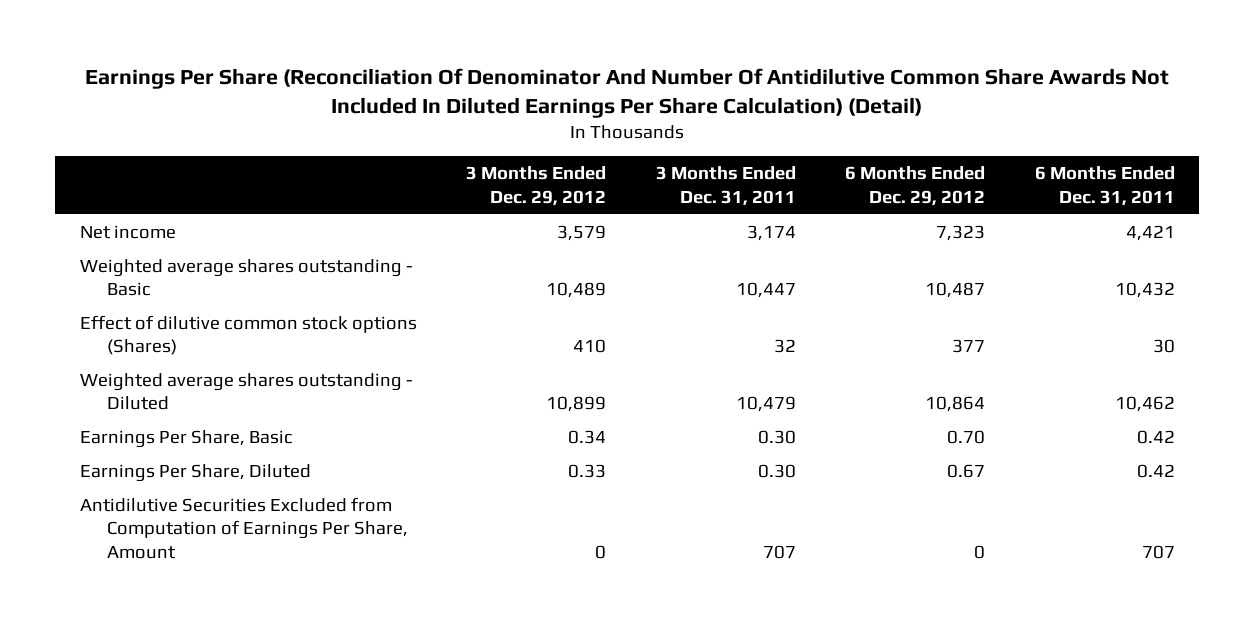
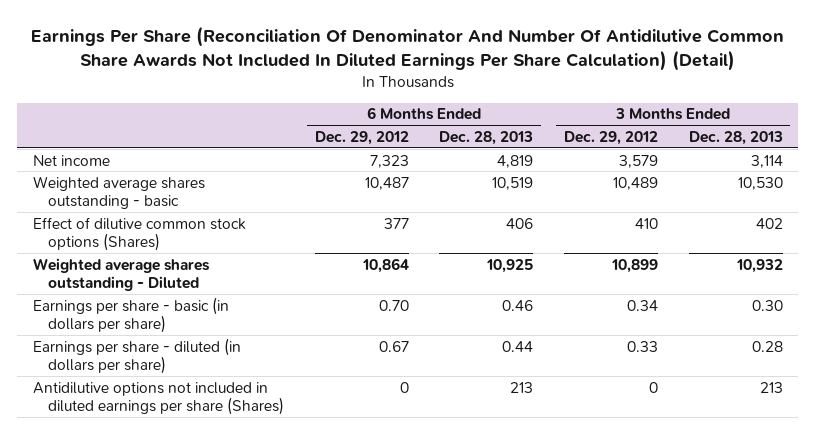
[655,166,796,206] 3 Months Ended Dec. 31, 2011 -> none
[1034,166,1175,206] 6 Months Ended Dec. 31, 2011 -> none
none -> [439,130,534,145] Dec. 28, 2013
none -> [688,130,783,145] Dec. 28, 2013
[80,258,414,297] Weighted average shares outstanding - Basic -> [32,175,205,210] Weighted average shares outstanding - basic
[80,429,294,448] Earnings Per Share, Basic -> [32,296,229,334] Earnings per share - basic (in dollars per share)
[80,463,312,482] Earnings Per Share, Diluted -> [32,337,241,375] Earnings per share - diluted (in dollars per share)
[80,496,408,559] Antidilutive Securities Excluded from Computation of Earnings Per Share, Amount -> [32,381,285,416] Antidilutive options not included in diluted earnings per share (Shares)

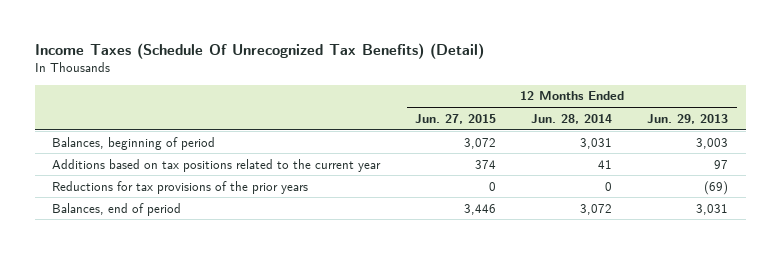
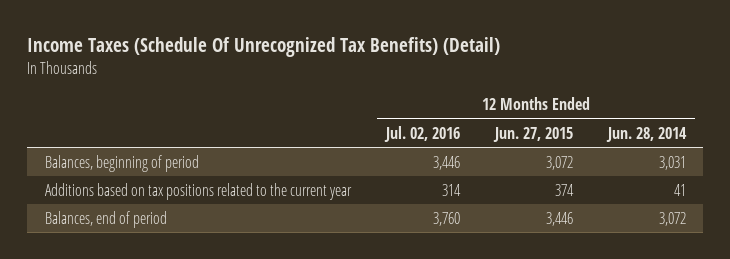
[647,113,729,124] Jun. 29, 2013 -> none
none -> [383,125,460,142] Jul. 02, 2016
[52,180,309,194] Reductions for tax provisions of the prior years -> none

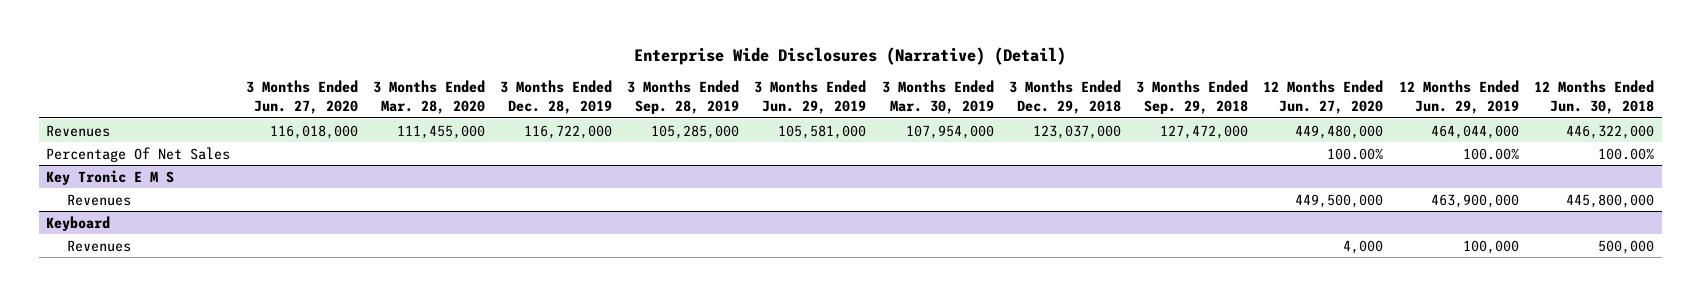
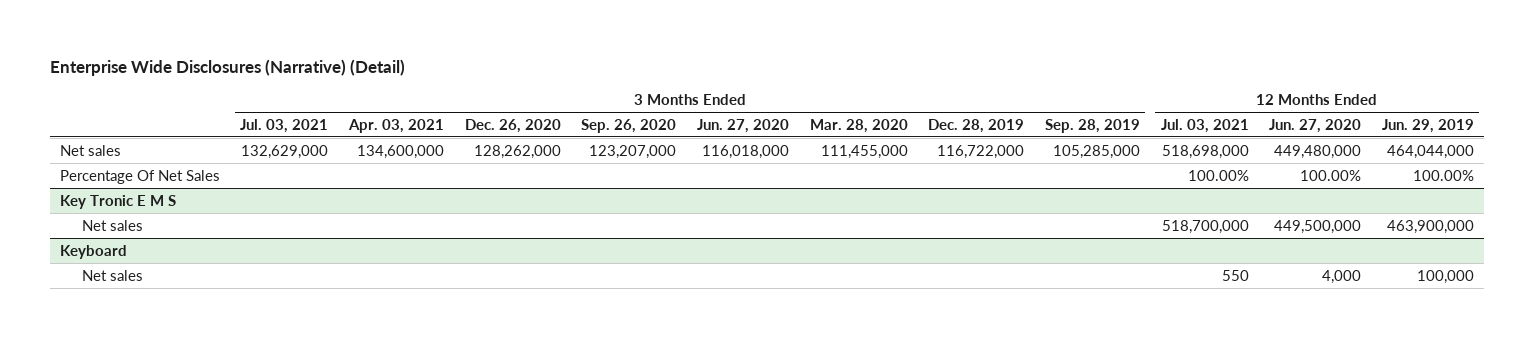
[754,80,867,115] 3 Months Ended Jun. 29, 2019 -> none
[881,80,994,115] 3 Months Ended Mar. 30, 2019 -> none
[1008,80,1121,115] 3 Months Ended Dec. 29, 2018 -> none
[1136,80,1249,115] 3 Months Ended Sep. 29, 2018 -> none
[1533,80,1654,115] 12 Months Ended Jun. 30, 2018 -> none
none -> [240,118,329,133] Jul. 03, 2021
none -> [348,118,445,133] Apr. 03, 2021
none -> [464,118,561,133] Dec. 26, 2020
none -> [581,118,677,133] Sep. 26, 2020
none -> [1160,118,1249,133] Jul. 03, 2021
[46,124,111,137] Revenues -> [59,144,121,156] Net sales
[66,193,131,206] Revenues -> [81,219,143,231] Net sales
[66,239,131,252] Revenues -> [81,269,143,281] Net sales

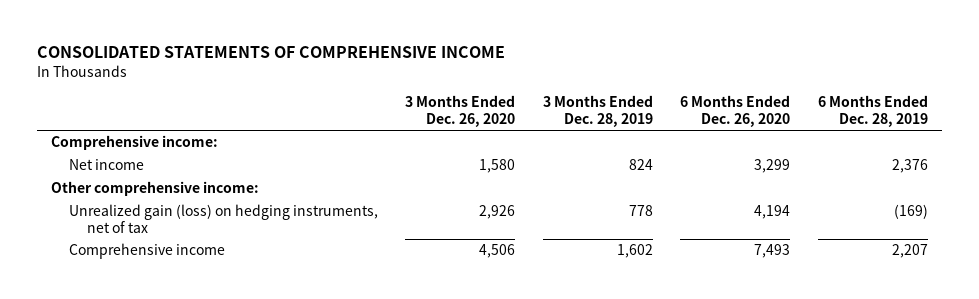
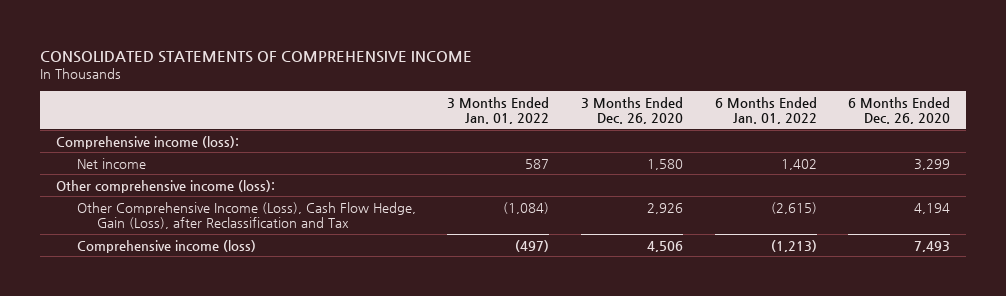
[542,95,653,127] 3 Months Ended Dec. 28, 2019 -> none
[817,95,928,127] 6 Months Ended Dec. 28, 2019 -> none
none -> [447,96,550,125] 3 Months Ended Jan. 01, 2022
none -> [714,96,817,125] 6 Months Ended Jan. 01, 2022
[50,135,218,151] Comprehensive income: -> [56,135,240,149] Comprehensive income (loss):
[50,181,259,197] Other comprehensive income: -> [56,179,276,193] Other comprehensive income (loss):
[68,204,378,234] Unrealized gain (loss) on hedging instruments, net of tax -> [76,201,416,229] Other Comprehensive Income (Loss), Cash Flow Hedge, Gain (Loss), after Reclassification and Tax
[68,243,225,260] Comprehensive income -> [76,239,256,253] Comprehensive income (loss)

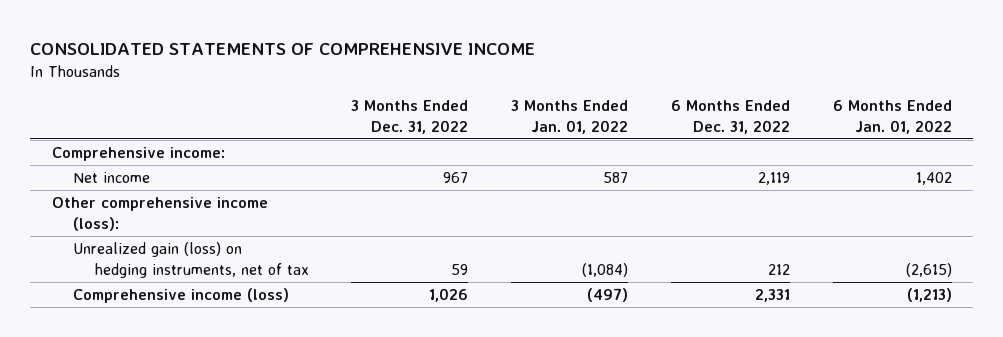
[580,96,683,125] 3 Months Ended Dec. 26, 2020 -> none
[848,96,951,125] 6 Months Ended Dec. 26, 2020 -> none
none -> [351,100,469,134] 3 Months Ended Dec. 31, 2022
none -> [670,100,790,134] 6 Months Ended Dec. 31, 2022
[56,135,240,149] Comprehensive income (loss): -> [51,147,225,162] Comprehensive income:
[76,201,416,229] Other Comprehensive Income (Loss), Cash Flow Hedge, Gain (Loss), after Reclassification and Tax -> [73,242,309,278] Unrealized gain (loss) on hedging instruments, net of tax

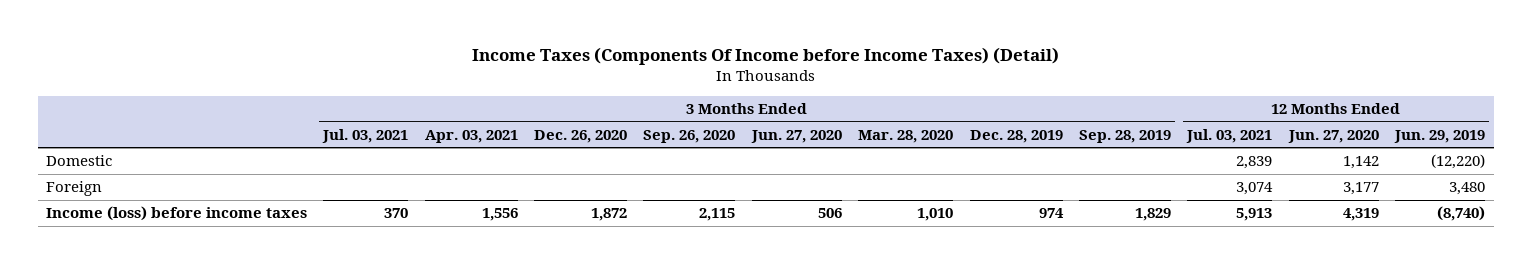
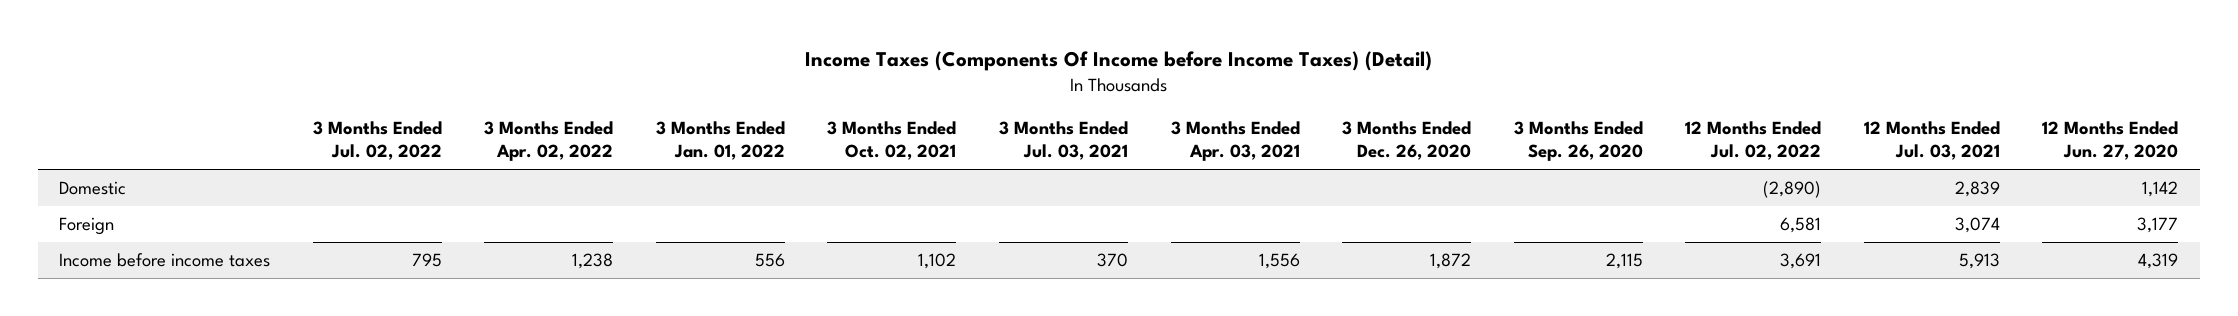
[750,129,842,143] Jun. 27, 2020 -> none
[858,129,954,143] Mar. 28, 2020 -> none
[969,129,1063,143] Dec. 28, 2019 -> none
[1079,129,1172,143] Sep. 28, 2019 -> none
[1394,129,1486,143] Jun. 29, 2019 -> none
none -> [312,120,442,161] 3 Months Ended Jul. 02, 2022
none -> [484,120,614,162] 3 Months Ended Apr. 02, 2022
none -> [655,120,785,161] 3 Months Ended Jan. 01, 2022
none -> [827,120,957,161] 3 Months Ended Oct. 02, 2021
none -> [1685,120,1822,161] 12 Months Ended Jul. 02, 2022
[45,206,307,222] Income (loss) before income taxes -> [59,252,271,267] Income before income taxes

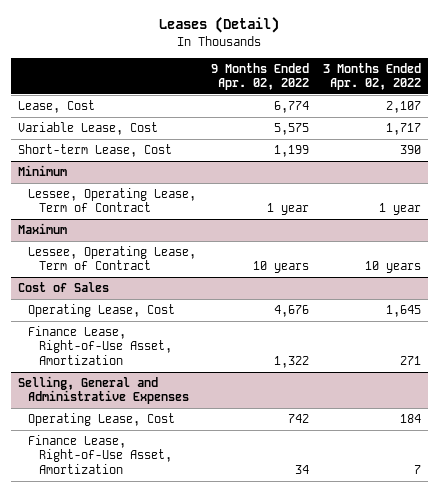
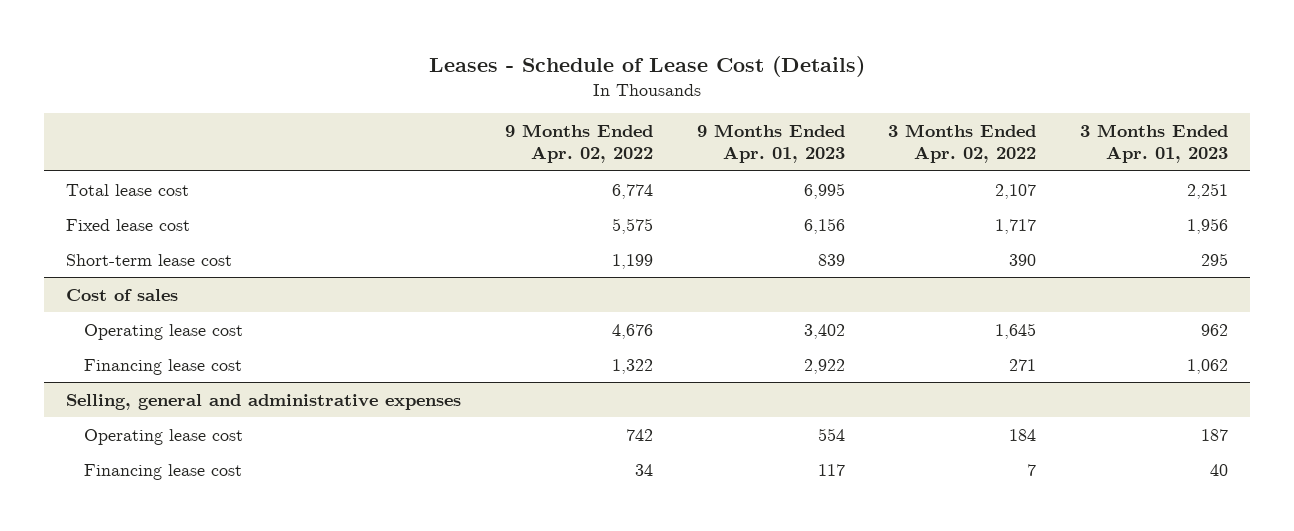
[159,17,280,34] Leases (Detail) -> [429,55,866,77] Leases - Schedule of Lease Cost (Details)
none -> [696,124,845,164] 9 Months Ended Apr. 01, 2023
none -> [1080,124,1229,164] 3 Months Ended Apr. 01, 2023
[17,165,67,177] Minimum -> none
[28,188,197,213] Lessee, Operating Lease, Term of Contract -> none
[17,223,67,235] Maximum -> none
[28,246,197,271] Lessee, Operating Lease, Term of Contract -> none
[17,100,95,114] Lease, Cost -> [66,183,190,196] Total lease cost
[17,122,158,136] Variable Lease, Cost -> [66,218,191,231] Fixed lease cost
[17,144,172,158] Short-term Lease, Cost -> [66,253,233,266] Short-term lease cost
[17,282,109,293] Cost of Sales -> [66,288,179,301] Cost of sales
[28,304,176,318] Operating Lease, Cost -> [83,323,243,340] Operating lease cost
[28,326,173,365] Finance Lease, Right-of-Use Asset, Amortization -> [83,358,242,375] Financing lease cost
[17,376,190,405] Selling, General and Administrative Expenses -> [66,393,462,410] Selling, general and administrative expenses
[28,413,176,427] Operating Lease, Cost -> [83,428,243,445] Operating lease cost
[28,435,173,474] Finance Lease, Right-of-Use Asset, Amortization -> [83,463,242,480] Financing lease cost

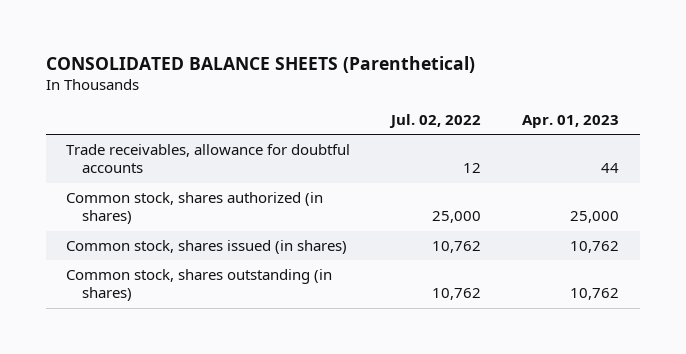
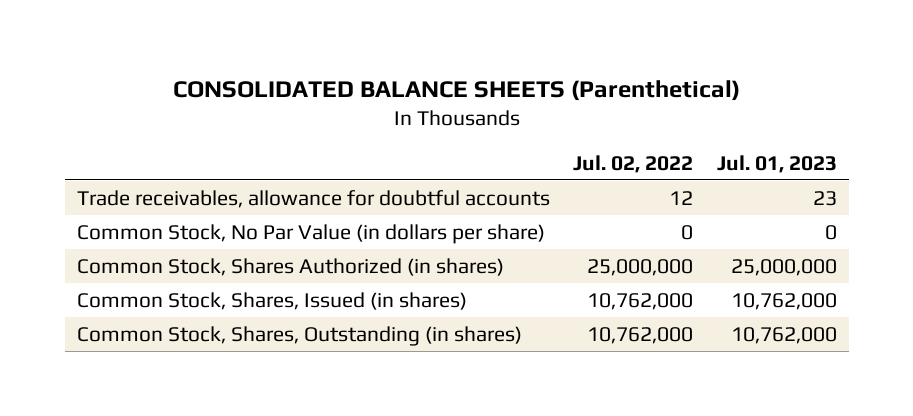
[522,115,620,129] Apr. 01, 2023 -> none
none -> [716,154,837,173] Jul. 01, 2023
none -> [76,223,545,244] Common Stock, No Par Value (in dollars per share)
[66,192,324,225] Common stock, shares authorized (in shares) -> [76,257,504,276] Common Stock, Shares Authorized (in shares)
[432,211,482,224] 25,000 -> [587,258,694,276] 25,000,000
[66,240,348,255] Common stock, shares issued (in shares) -> [76,291,467,310] Common Stock, Shares, Issued (in shares)
[432,241,482,254] 10,762 -> [587,292,694,310] 10,762,000
[66,269,333,302] Common stock, shares outstanding (in shares) -> [76,325,522,346] Common Stock, Shares, Outstanding (in shares)
[432,288,482,301] 10,762 -> [587,326,694,344] 10,762,000

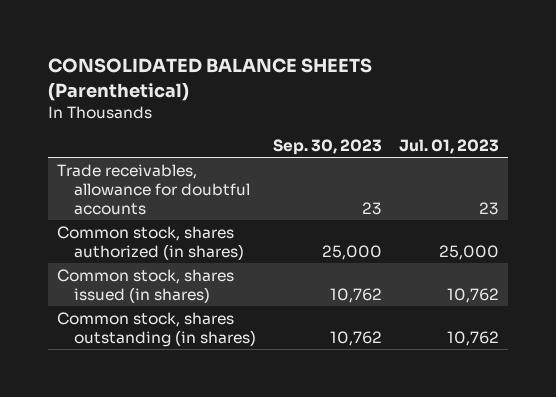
[573,154,694,173] Jul. 02, 2022 -> none
none -> [273,138,383,155] Sep. 30, 2023
[76,223,545,244] Common Stock, No Par Value (in dollars per share) -> none
[76,257,504,276] Common Stock, Shares Authorized (in shares) -> [56,225,245,260] Common stock, shares authorized (in shares)
[730,258,837,276] 25,000,000 -> [439,244,500,260] 25,000
[76,291,467,310] Common Stock, Shares, Issued (in shares) -> [56,268,234,303] Common stock, shares issued (in shares)
[730,292,837,310] 10,762,000 -> [447,287,500,303] 10,762
[76,325,522,346] Common Stock, Shares, Outstanding (in shares) -> [56,311,257,347] Common stock, shares outstanding (in shares)
[730,326,837,344] 10,762,000 -> [447,330,500,346] 10,762

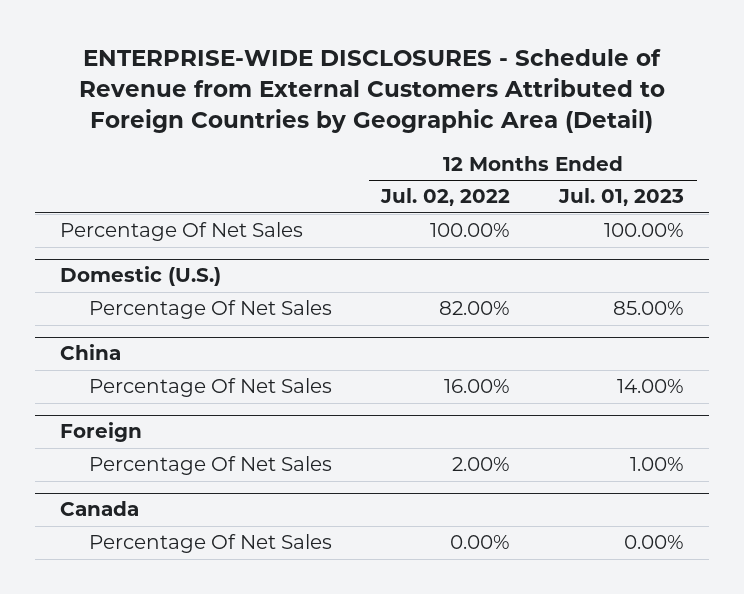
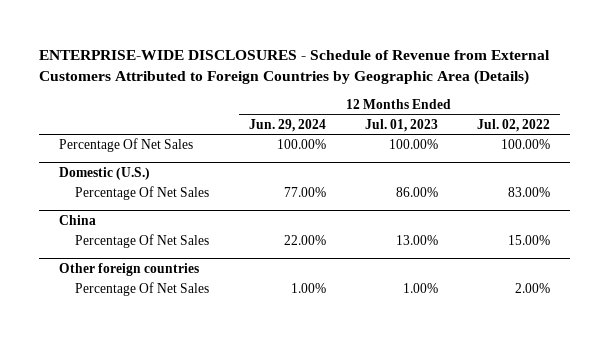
[79,49,666,133] ENTERPRISE-WIDE DISCLOSURES - Schedule of Revenue from External Customers Attributed to Foreign Countries by Geographic Area (Detail) -> [39,50,551,85] ENTERPRISE-WIDE DISCLOSURES - Schedule of Revenue from External Customers Attributed to Foreign Countries by Geographic Area (Details)
none -> [248,118,326,132] Jun. 29, 2024
[439,301,511,316] 82.00% -> [507,187,550,198] 83.00%
[613,301,685,316] 85.00% -> [395,187,438,198] 86.00%
[444,379,511,394] 16.00% -> [507,235,550,246] 15.00%
[617,379,685,394] 14.00% -> [395,235,438,246] 13.00%
[59,422,142,443] Foreign -> [58,263,199,277] Other foreign countries
[59,501,139,517] Canada -> none
[89,534,333,554] Percentage Of Net Sales -> none

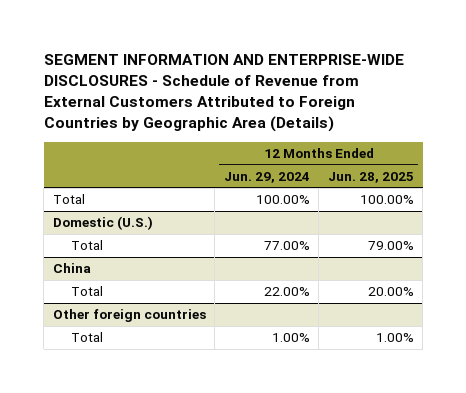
[39,50,551,85] ENTERPRISE-WIDE DISCLOSURES - Schedule of Revenue from External Customers Attributed to Foreign Countries by Geographic Area (Details) -> [43,53,404,133] SEGMENT INFORMATION AND ENTERPRISE-WIDE DISCLOSURES - Schedule of Revenue from External Customers Attributed to Foreign Countries by Geographic Area (Details)
[364,118,438,132] Jul. 01, 2023 -> none
[476,118,550,132] Jul. 02, 2022 -> none
none -> [327,171,414,183] Jun. 28, 2025
[58,138,193,153] Percentage Of Net Sales -> [52,194,85,205] Total
[75,186,210,201] Percentage Of Net Sales -> [70,240,103,251] Total
[75,234,210,249] Percentage Of Net Sales -> [70,286,103,297] Total
[75,282,210,297] Percentage Of Net Sales -> [70,332,103,343] Total

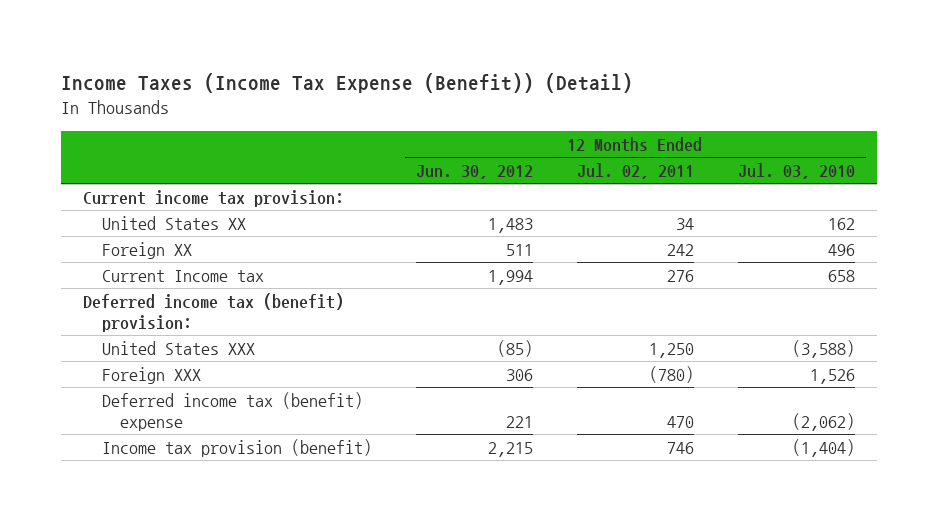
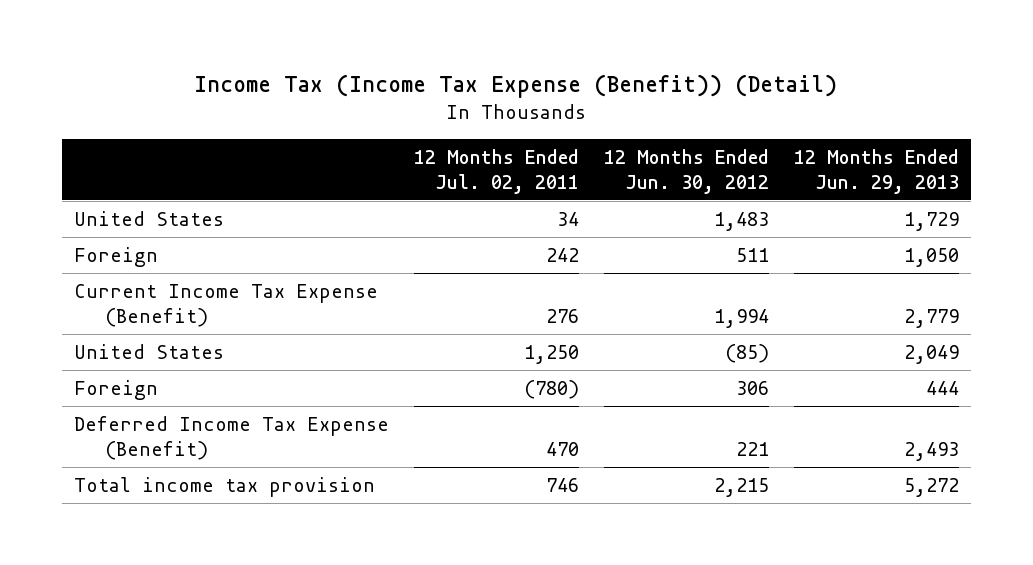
[61,73,634,94] Income Taxes (Income Tax Expense (Benefit)) (Detail) -> [194,74,838,99] Income Tax (Income Tax Expense (Benefit)) (Detail)
[737,162,855,179] Jul. 03, 2010 -> none
none -> [793,148,959,194] 12 Months Ended Jun. 29, 2013
[83,189,345,207] Current income tax provision: -> none
[83,292,345,333] Deferred income tax (benefit) provision: -> none
[101,215,246,230] United States XX -> [74,210,225,226] United States
[101,241,192,259] Foreign XX -> [74,246,159,267] Foreign
[101,269,264,282] Current Income tax -> [74,283,379,327] Current Income Tax Expense (Benefit)
[101,340,255,355] United States XXX -> [74,343,225,359] United States
[101,366,201,384] Foreign XXX -> [74,379,159,400] Foreign
[101,391,363,432] Deferred income tax (benefit) expense -> [74,415,390,460] Deferred Income Tax Expense (Benefit)
[101,438,372,457] Income tax provision (benefit) -> [74,476,376,497] Total income tax provision

